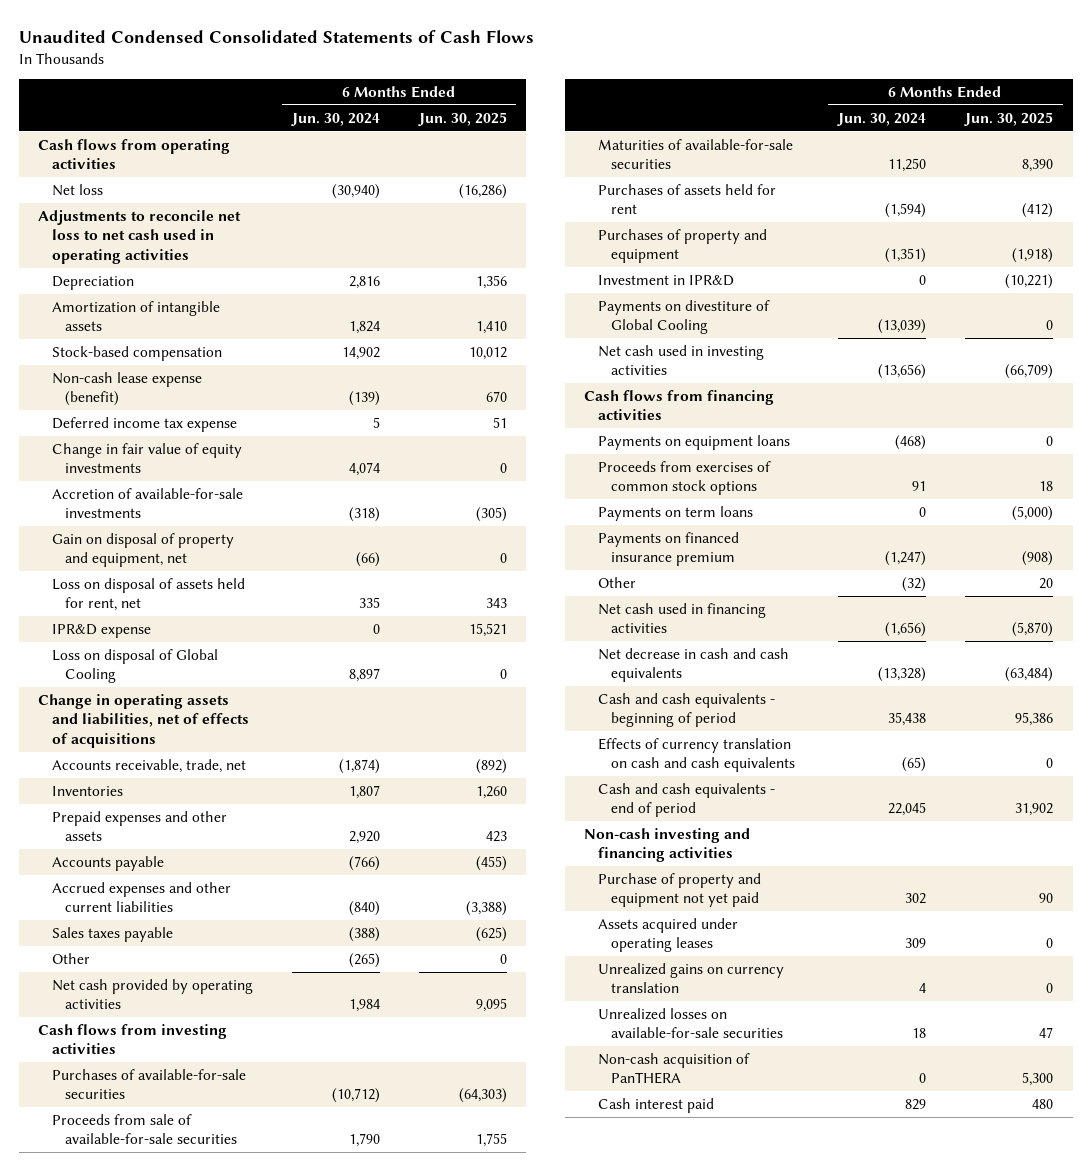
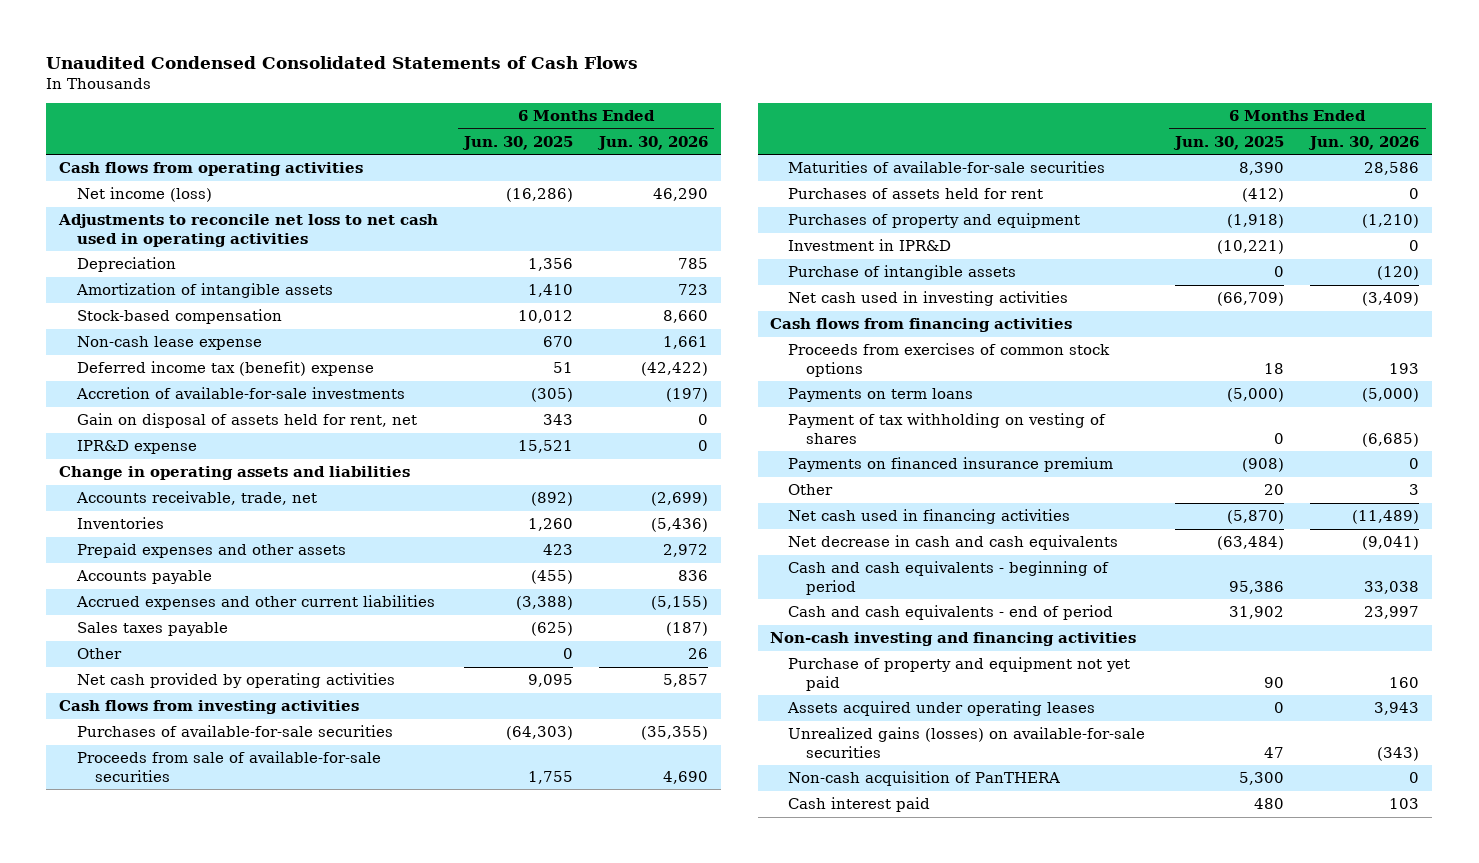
[290,112,380,126] Jun. 30, 2024 -> none
none -> [597,135,709,150] Jun. 30, 2026
[51,184,103,197] Net loss -> [76,187,212,203] Net income (loss)
[51,443,242,474] Change in fair value of equity investments -> none
[51,372,202,407] Non-cash lease expense (benefit) -> [76,336,262,351] Non-cash lease expense
[51,417,237,433] Deferred income tax expense -> [76,361,374,377] Deferred income tax (benefit) expense
[51,533,234,568] Gain on disposal of property and equipment, net -> none
[51,578,245,612] Loss on disposal of assets held for rent, net -> [76,413,417,429] Gain on disposal of assets held for rent, net
[51,649,218,684] Loss on disposal of Global Cooling -> none
[38,694,249,748] Change in operating assets and liabilities, net of effects of acquisitions -> [59,466,411,481] Change in operating assets and liabilities
[597,300,770,335] Payments on divestiture of Global Cooling -> none
none -> [788,265,1017,281] Purchase of intangible assets
[597,435,790,451] Payments on equipment loans -> none
none -> [788,413,1107,444] Payment of tax withholding on vesting of shares
[597,738,796,773] Effects of currency translation on cash and cash equivalents -> none
[597,963,784,994] Unrealized gains on currency translation -> none
[597,1008,784,1039] Unrealized losses on available-for-sale securities -> [788,727,1146,758] Unrealized gains (losses) on available-for-sale securities

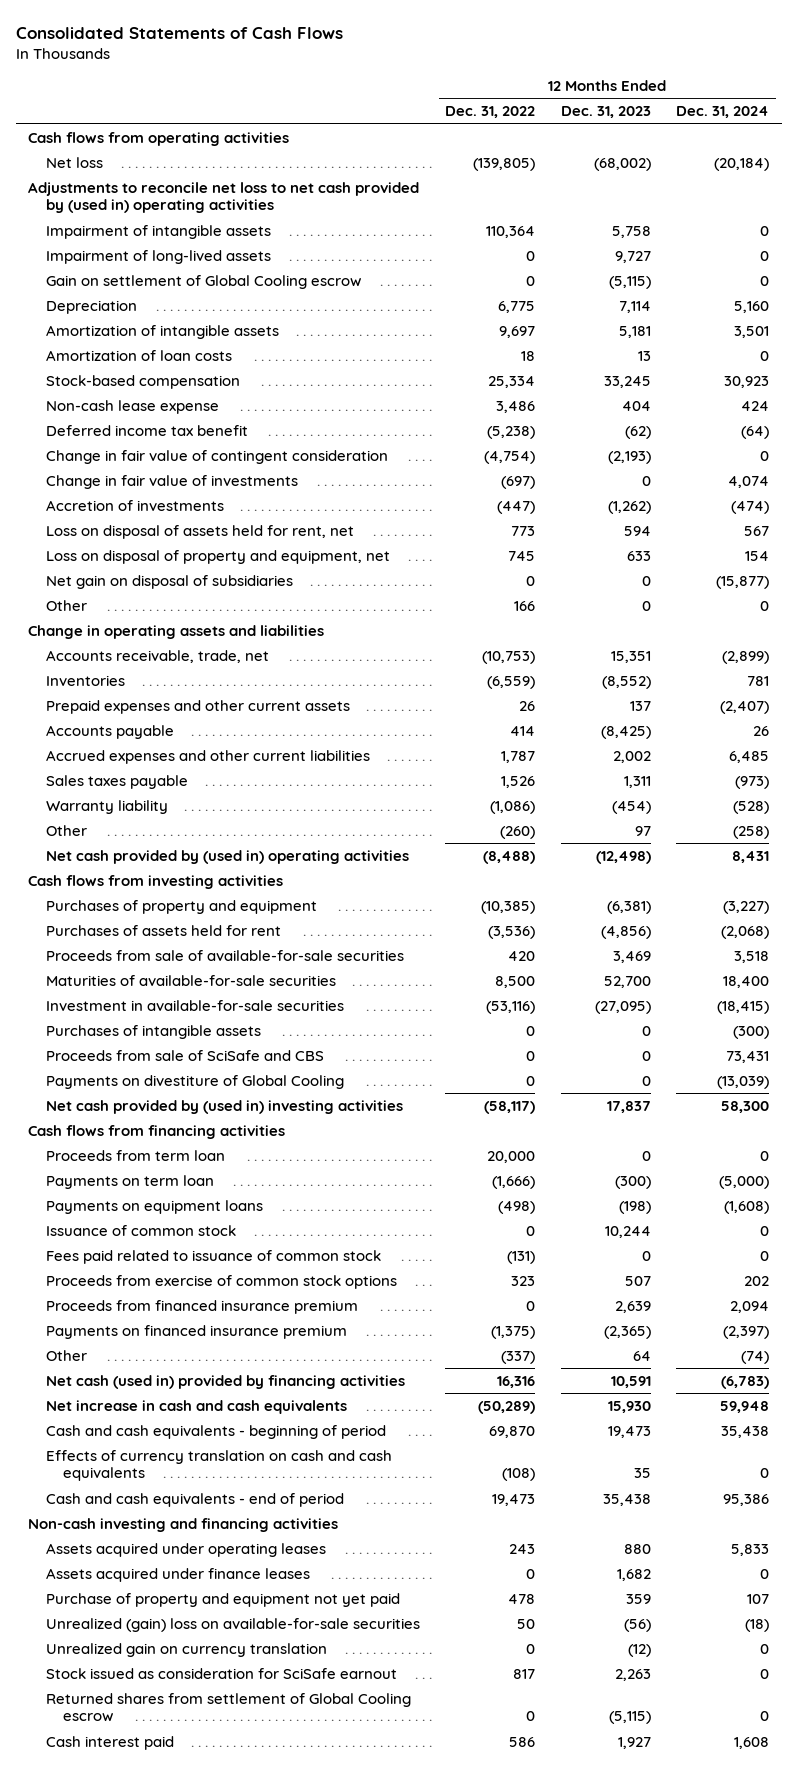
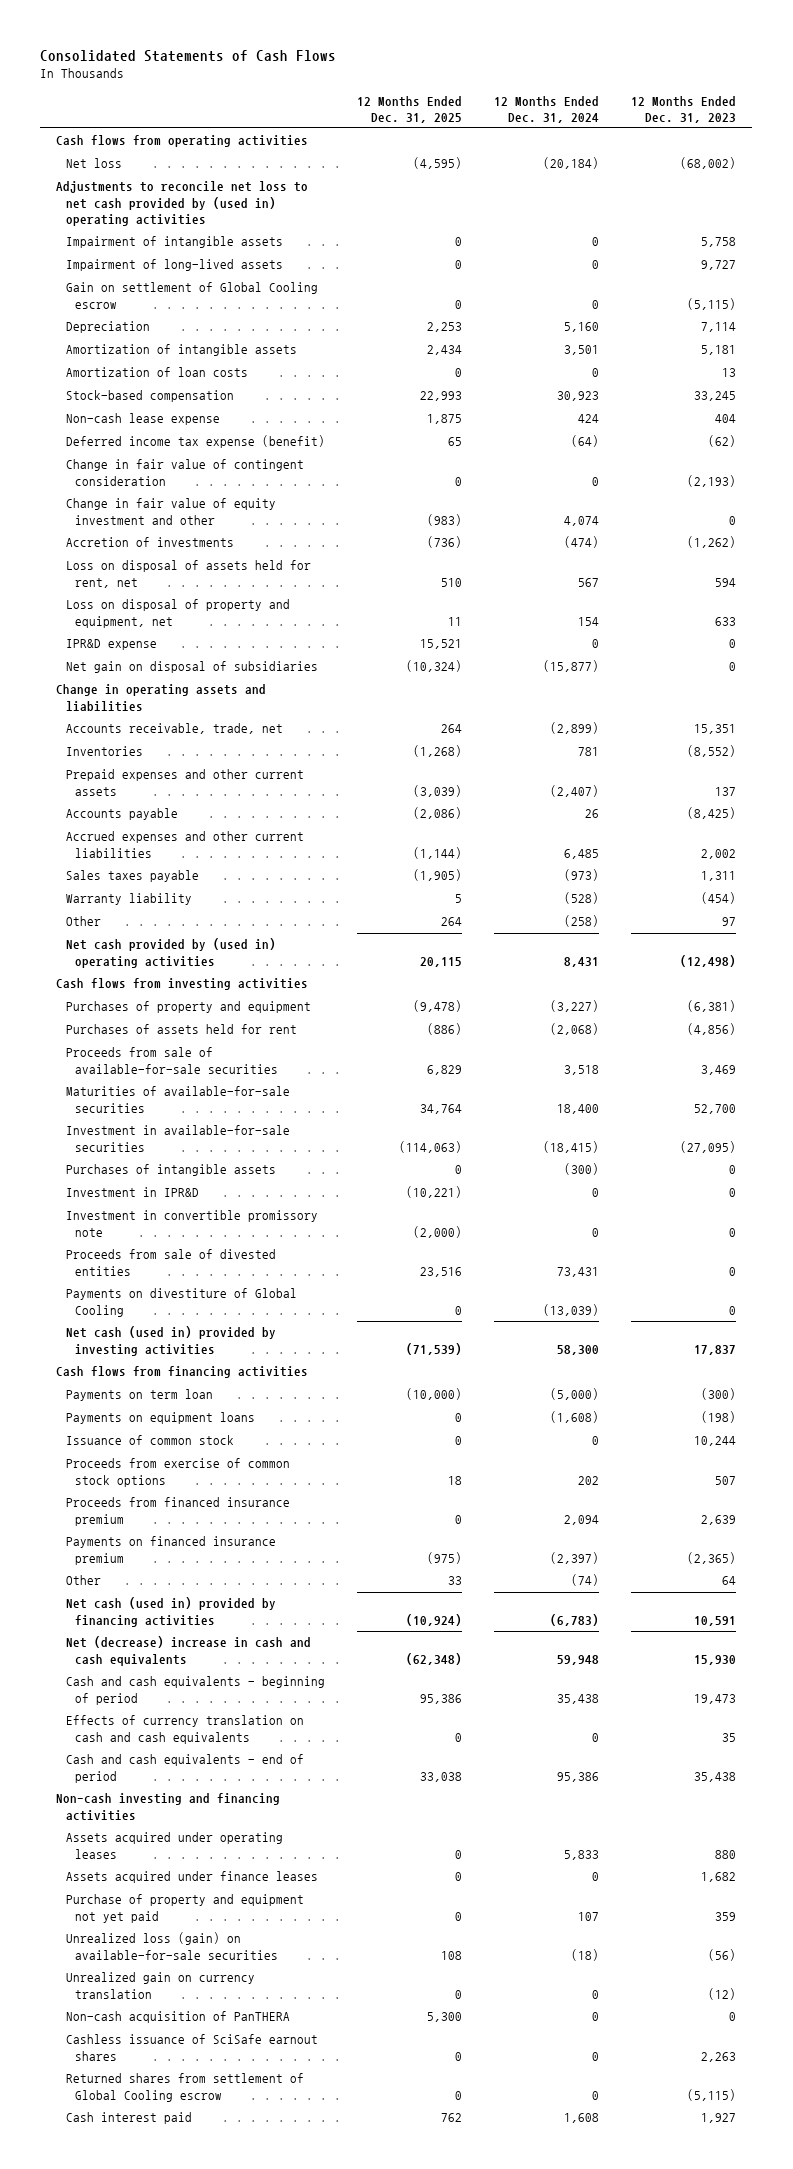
[445,106,536,119] Dec. 31, 2022 -> none
none -> [356,95,462,123] 12 Months Ended Dec. 31, 2025
[45,424,248,436] Deferred income tax benefit -> [65,435,325,449] Deferred income tax expense (benefit)
[45,474,298,489] Change in fair value of investments -> [65,498,276,525] Change in fair value of equity investment and other
none -> [65,639,157,651] IPR&D expense
[45,599,87,611] Other -> none
none -> [65,1187,199,1198] Investment in IPR&D
none -> [65,1210,318,1237] Investment in convertible promissory note
[45,1049,324,1061] Proceeds from sale of SciSafe and CBS -> [65,1249,276,1276] Proceeds from sale of divested entities
[45,1099,403,1114] Net cash provided by (used in) investing activities -> [65,1326,276,1356] Net cash (used in) provided by investing activities
[45,1149,225,1161] Proceeds from term loan -> none
[45,1249,381,1264] Fees paid related to issuance of common stock -> none
[45,1399,347,1414] Net increase in cash and cash equivalents -> [65,1636,311,1666] Net (decrease) increase in cash and cash equivalents
[45,1617,420,1632] Unrealized (gain) loss on available-for-sale securities -> [65,1932,279,1960] Unrealized loss (gain) on available-for-sale securities
none -> [65,2011,290,2024] Non-cash acquisition of PanTHERA
[45,1667,397,1679] Stock issued as consideration for SciSafe earnout -> [65,2034,318,2061] Cashless issuance of SciSafe earnout shares

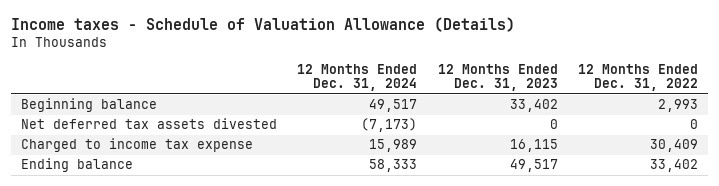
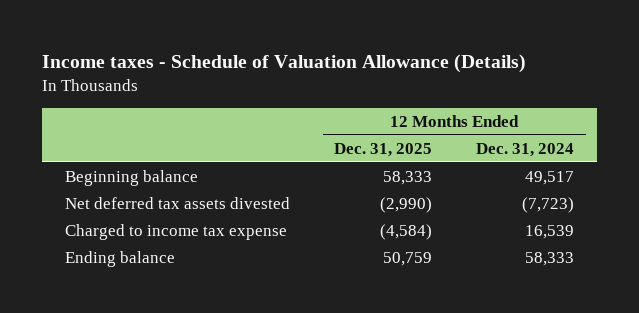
[437,63,558,92] 12 Months Ended Dec. 31, 2023 -> none
[577,63,698,92] 12 Months Ended Dec. 31, 2022 -> none
none -> [334,142,433,157] Dec. 31, 2025
[361,118,418,133] (7,173) -> [522,196,575,213] (7,723)
[369,139,418,153] 15,989 -> [525,224,575,239] 16,539

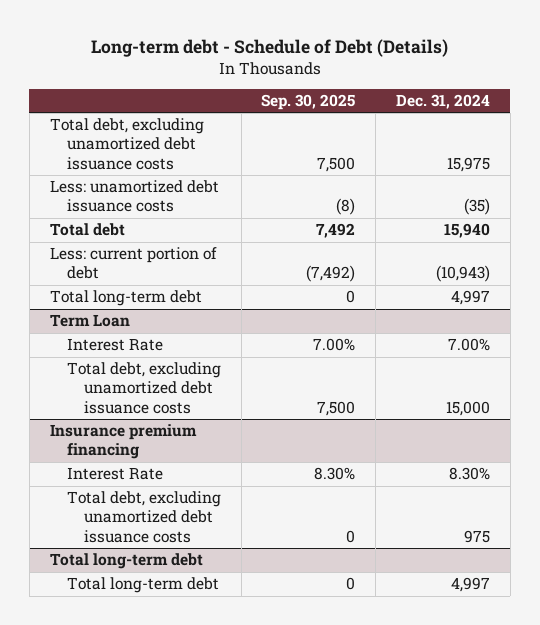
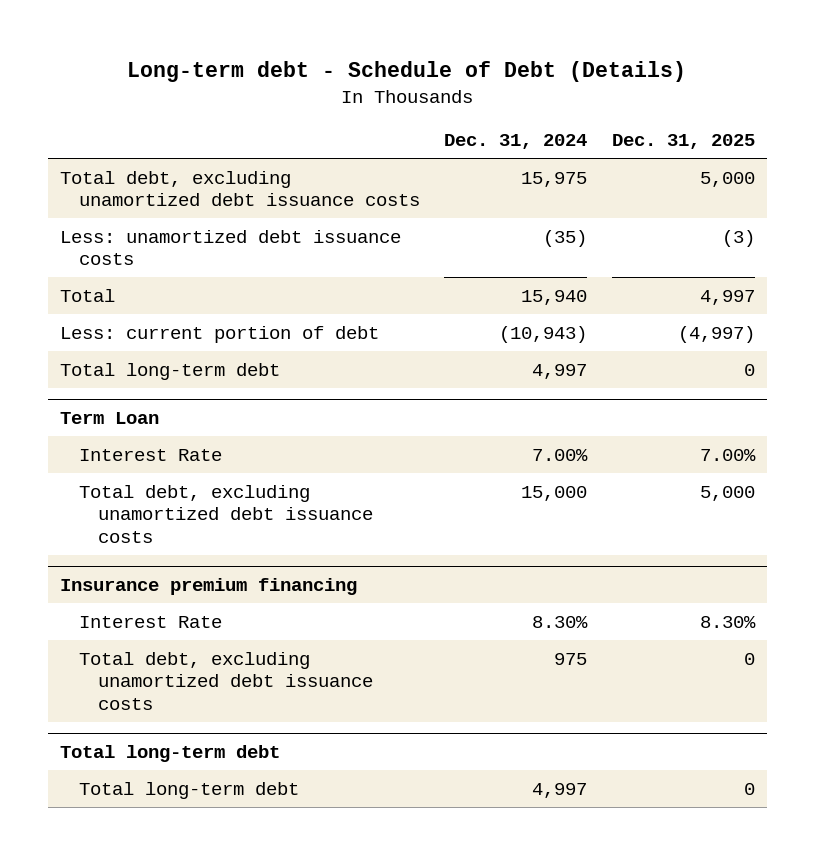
[261,94,356,111] Sep. 30, 2025 -> none
none -> [611,133,755,149] Dec. 31, 2025
[49,223,125,237] Total debt -> [60,288,116,302] Total

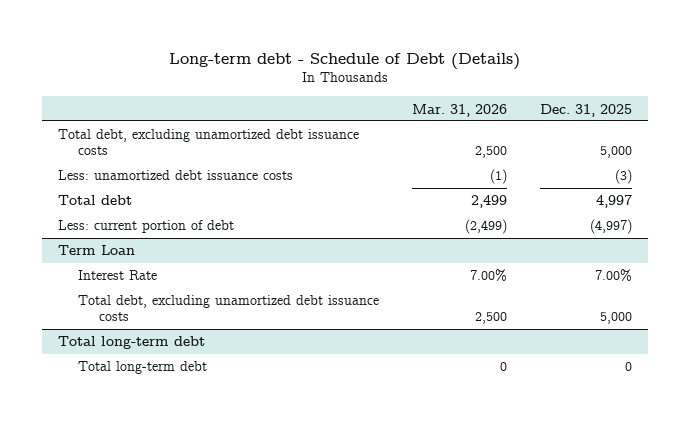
[444,133,588,149] Dec. 31, 2024 -> none
none -> [412,103,508,117] Mar. 31, 2026
[60,288,116,302] Total -> [58,195,133,206] Total debt
[60,362,281,380] Total long-term debt -> none
[60,577,358,595] Insurance premium financing -> none
[79,615,223,628] Interest Rate -> none
[79,651,374,711] Total debt, excluding unamortized debt issuance costs -> none

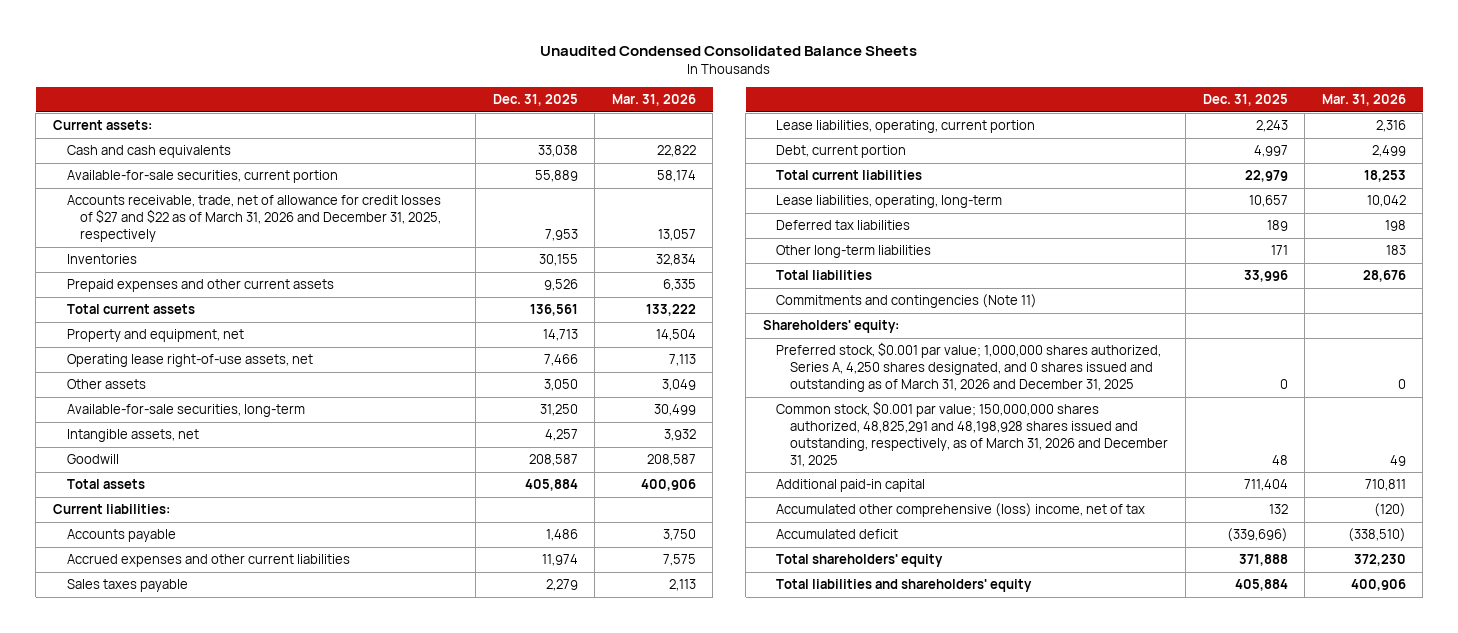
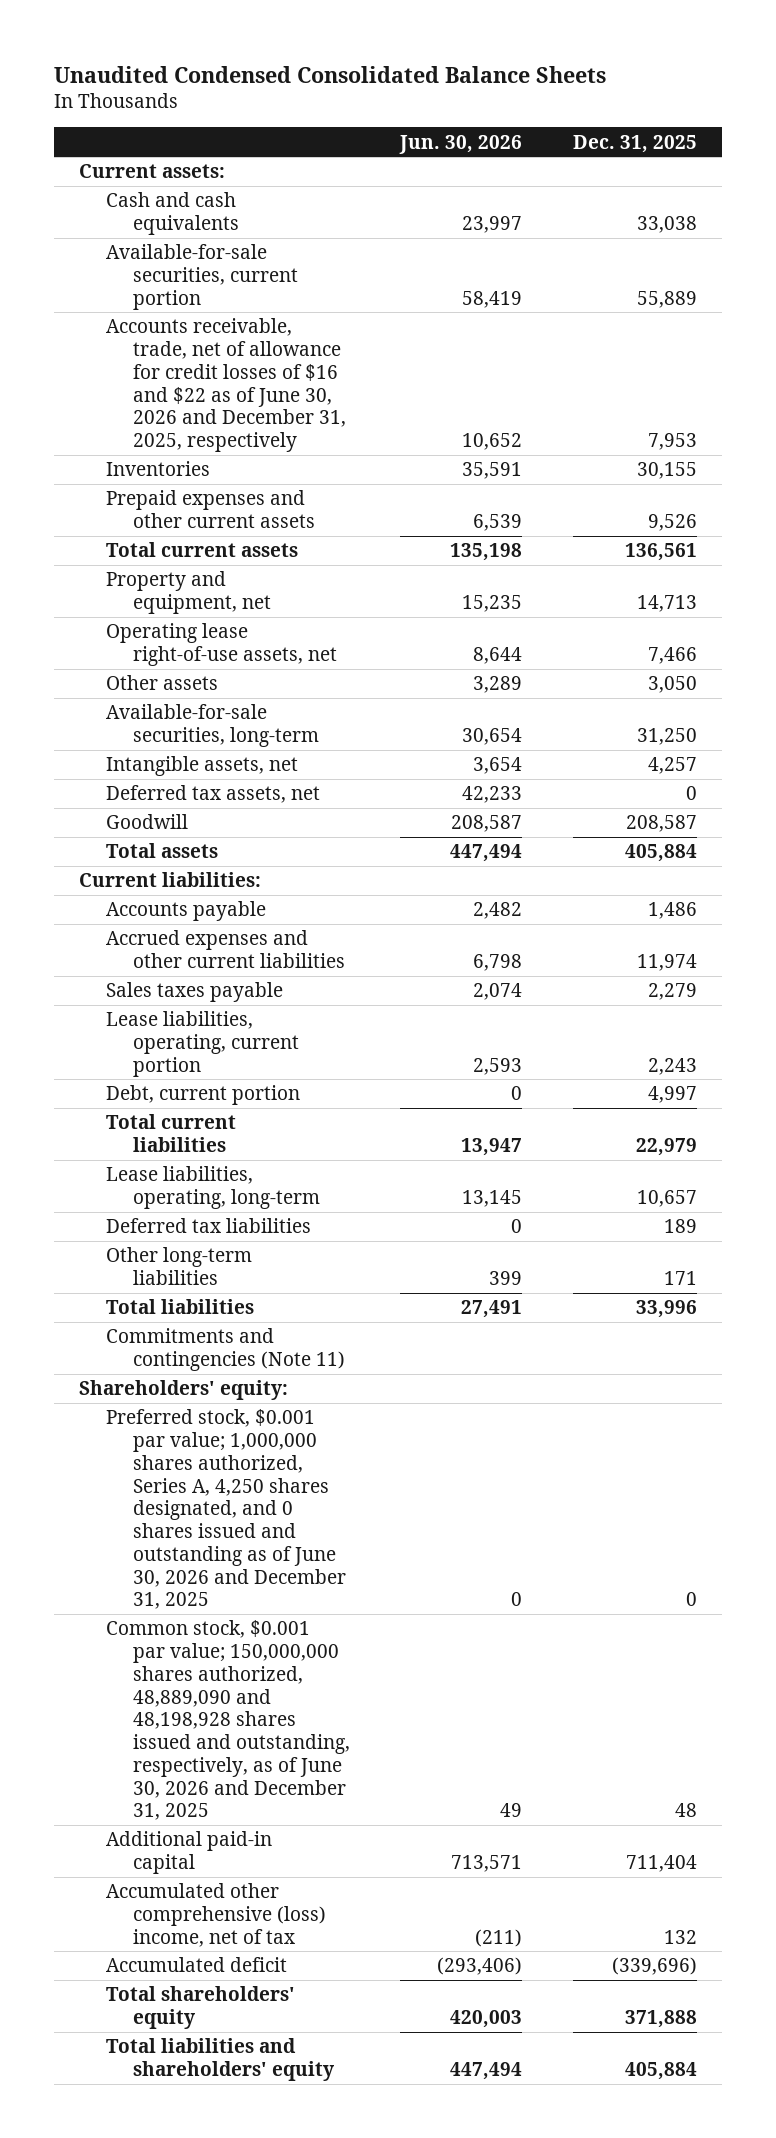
[611,93,696,106] Mar. 31, 2026 -> none
none -> [399,134,523,154] Jun. 30, 2026
[66,195,442,242] Accounts receivable, trade, net of allowance for credit losses of $27 and $22 as of March 31, 2026 and December 31, 2025, respectively -> [105,318,346,453] Accounts receivable, trade, net of allowance for credit losses of $16 and $22 as of June 30, 2026 and December 31, 2025, respectively
none -> [105,785,320,804] Deferred tax assets, net
[776,342,1162,392] Preferred stock, $0.001 par value; 1,000,000 shares authorized, Series A, 4,250 shares designated, and 0 shares issued and outstanding as of March 31, 2026 and December 31, 2025 -> [105,1409,346,1610] Preferred stock, $0.001 par value; 1,000,000 shares authorized, Series A, 4,250 shares designated, and 0 shares issued and outstanding as of June 30, 2026 and December 31, 2025
[776,401,1169,467] Common stock, $0.001 par value; 150,000,000 shares authorized, 48,825,291 and 48,198,928 shares issued and outstanding, respectively, as of March 31, 2026 and December 31, 2025 -> [105,1620,350,1821] Common stock, $0.001 par value; 150,000,000 shares authorized, 48,889,090 and 48,198,928 shares issued and outstanding, respectively, as of June 30, 2026 and December 31, 2025

